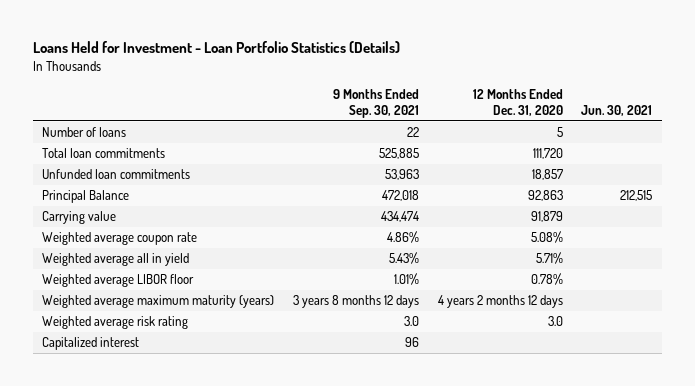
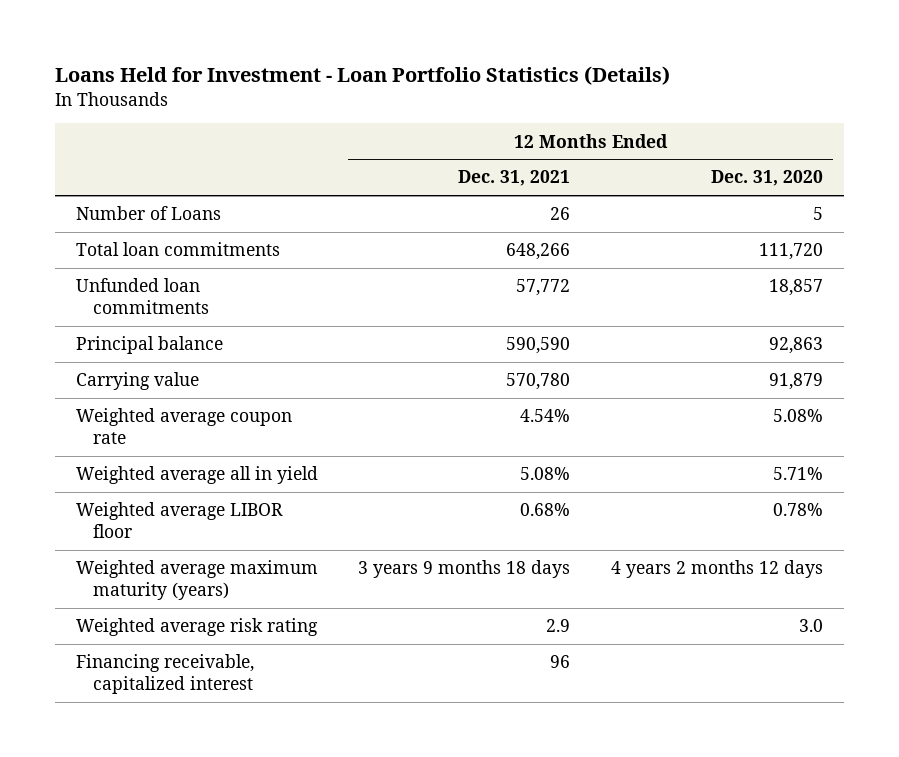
[332,88,419,119] 9 Months Ended Sep. 30, 2021 -> none
[581,105,653,117] Jun. 30, 2021 -> none
none -> [458,170,571,187] Dec. 31, 2021
[42,127,127,138] Number of loans -> [75,206,221,221] Number of Loans
[42,190,130,204] Principal Balance -> [75,336,223,355] Principal balance
[42,337,140,351] Capitalized interest -> [75,654,254,695] Financing receivable, capitalized interest

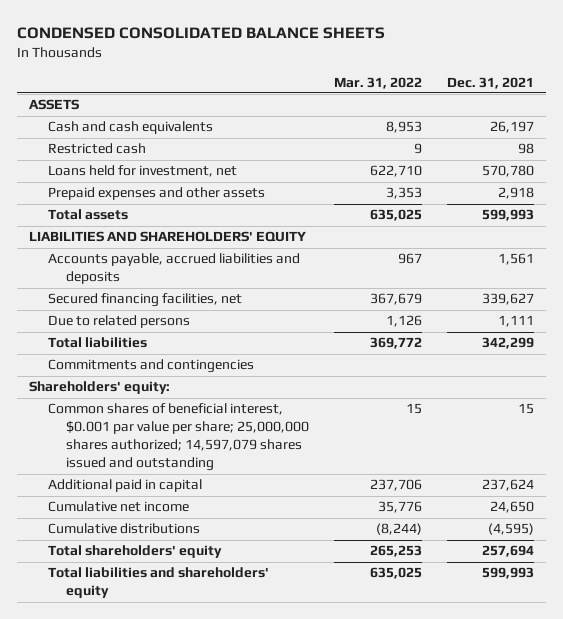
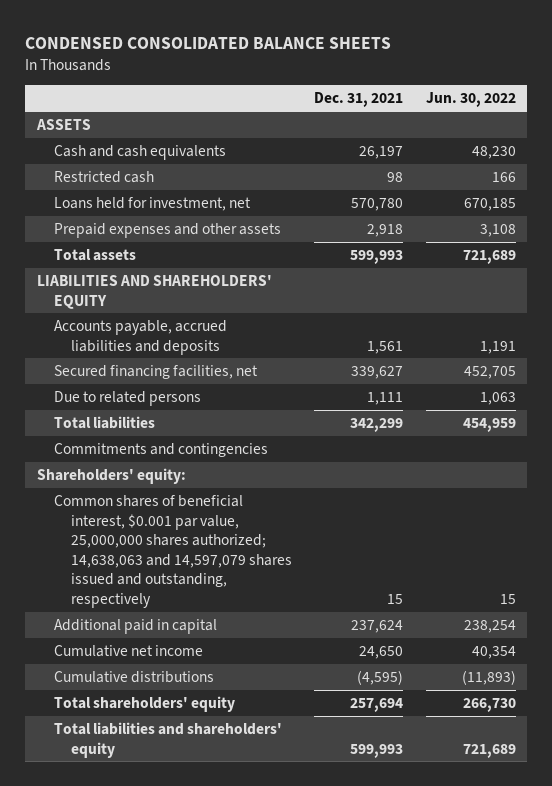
[333,76,422,89] Mar. 31, 2022 -> none
none -> [425,92,516,108] Jun. 30, 2022
[47,403,310,472] Common shares of beneficial interest, $0.001 par value per share; 25,000,000 shares authorized; 14,597,079 shares issued and outstanding -> [53,494,293,609] Common shares of beneficial interest, $0.001 par value, 25,000,000 shares authorized; 14,638,063 and 14,597,079 shares issued and outstanding, respectively

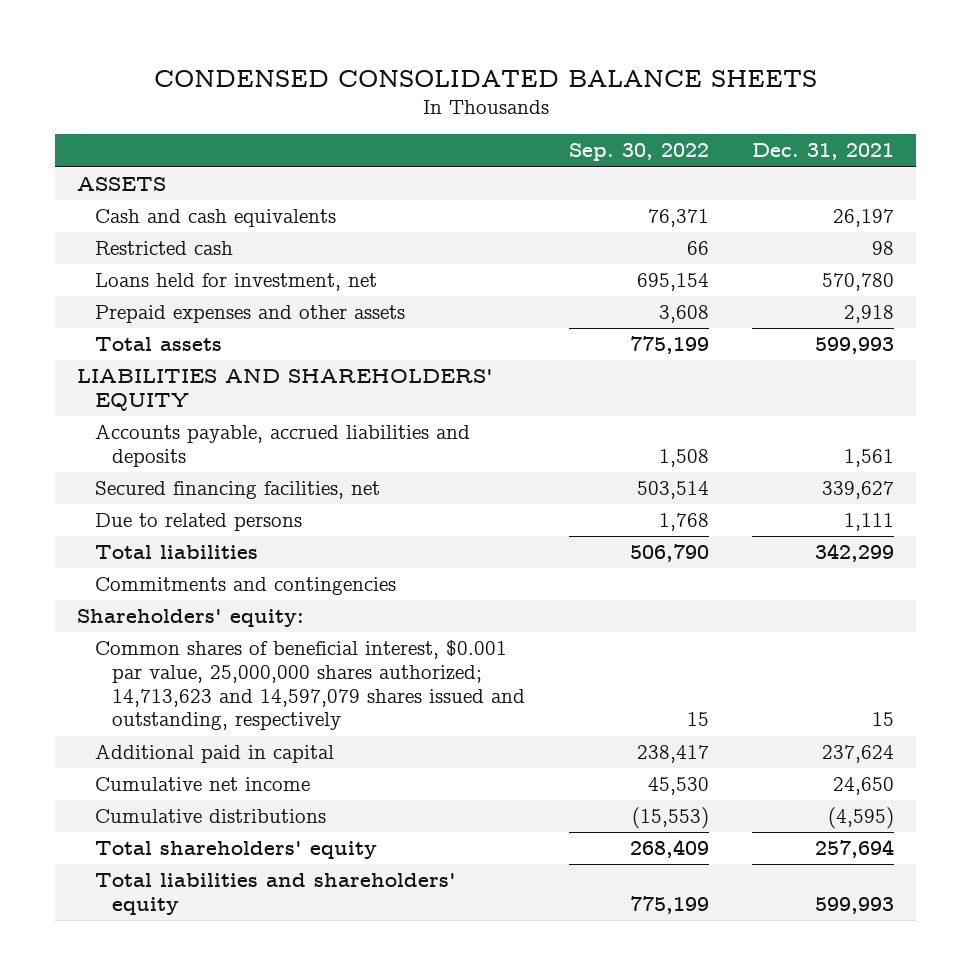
[425,92,516,108] Jun. 30, 2022 -> none
none -> [568,143,709,162] Sep. 30, 2022
[53,494,293,609] Common shares of beneficial interest, $0.001 par value, 25,000,000 shares authorized; 14,638,063 and 14,597,079 shares issued and outstanding, respectively -> [94,640,526,731] Common shares of beneficial interest, $0.001 par value, 25,000,000 shares authorized; 14,713,623 and 14,597,079 shares issued and outstanding, respectively

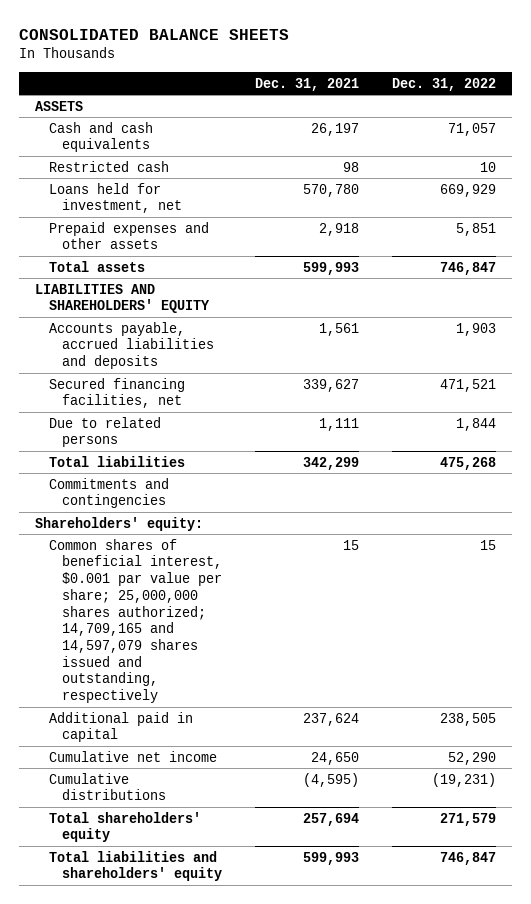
[153,69,817,87] CONDENSED CONSOLIDATED BALANCE SHEETS -> [18,28,289,40] CONSOLIDATED BALANCE SHEETS
[568,143,709,162] Sep. 30, 2022 -> none
none -> [391,77,496,91] Dec. 31, 2022
[94,640,526,731] Common shares of beneficial interest, $0.001 par value, 25,000,000 shares authorized; 14,713,623 and 14,597,079 shares issued and outstanding, respectively -> [48,538,223,704] Common shares of beneficial interest, $0.001 par value per share; 25,000,000 shares authorized; 14,709,165 and 14,597,079 shares issued and outstanding, respectively

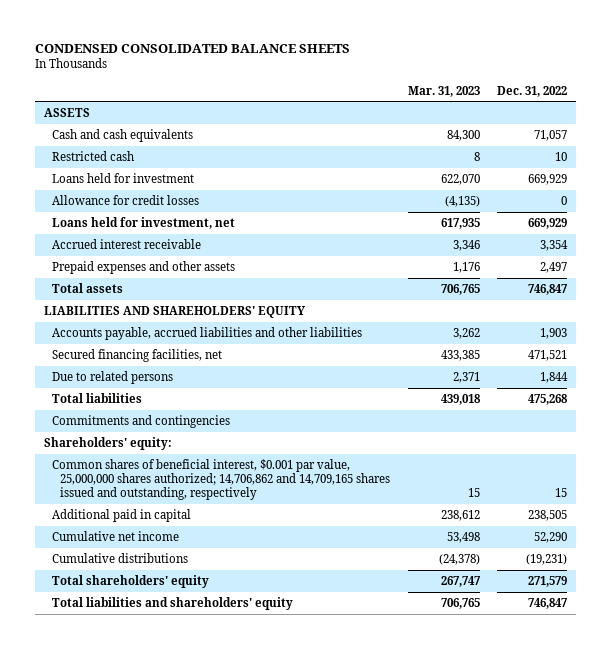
[18,28,289,40] CONSOLIDATED BALANCE SHEETS -> [35,43,351,53] CONDENSED CONSOLIDATED BALANCE SHEETS
[254,77,359,91] Dec. 31, 2021 -> none
none -> [407,85,480,97] Mar. 31, 2023
none -> [51,173,194,184] Loans held for investment
none -> [51,195,199,206] Allowance for credit losses
none -> [51,239,201,250] Accrued interest receivable
[455,222,496,236] 5,851 -> [540,262,568,274] 2,497
[48,321,215,370] Accounts payable, accrued liabilities and deposits -> [51,327,362,341] Accounts payable, accrued liabilities and other liabilities
[48,538,223,704] Common shares of beneficial interest, $0.001 par value per share; 25,000,000 shares authorized; 14,709,165 and 14,597,079 shares issued and outstanding, respectively -> [51,459,390,501] Common shares of beneficial interest, $0.001 par value, 25,000,000 shares authorized; 14,706,862 and 14,709,165 shares issued and outstanding, respectively

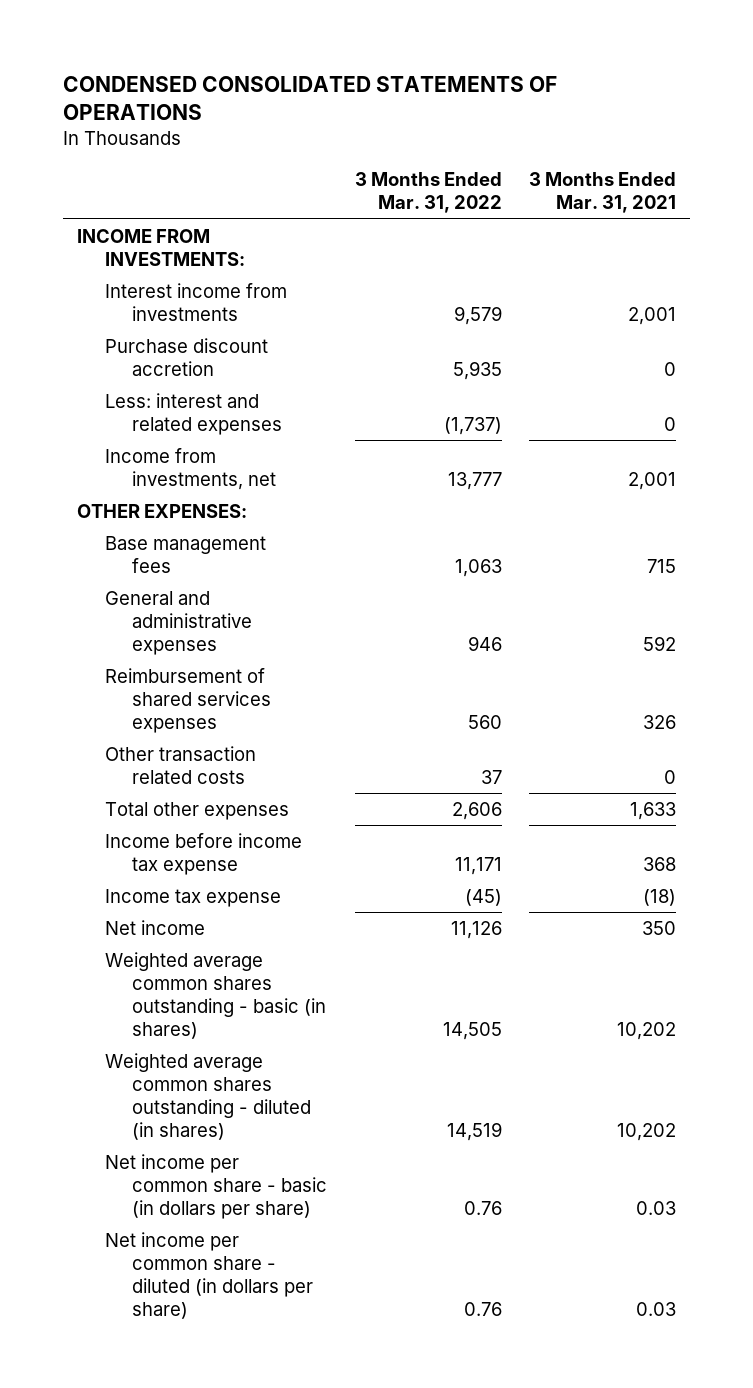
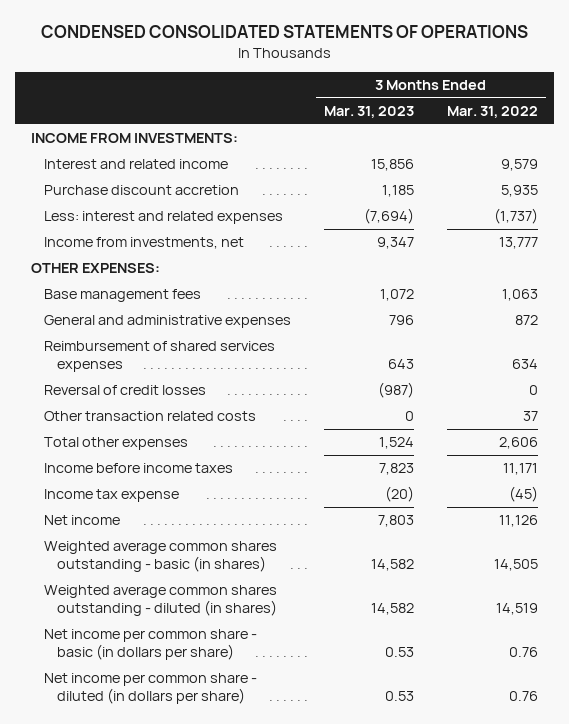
[529,172,677,214] 3 Months Ended Mar. 31, 2021 -> none
none -> [324,106,415,119] Mar. 31, 2023
[104,282,287,321] Interest income from investments -> [44,159,229,170] Interest and related income
[467,635,502,651] 946 -> [514,315,538,326] 872
[467,714,502,729] 560 -> [511,359,538,370] 634
none -> [44,385,207,396] Reversal of credit losses
[104,832,302,875] Income before income tax expense -> [44,463,234,474] Income before income taxes

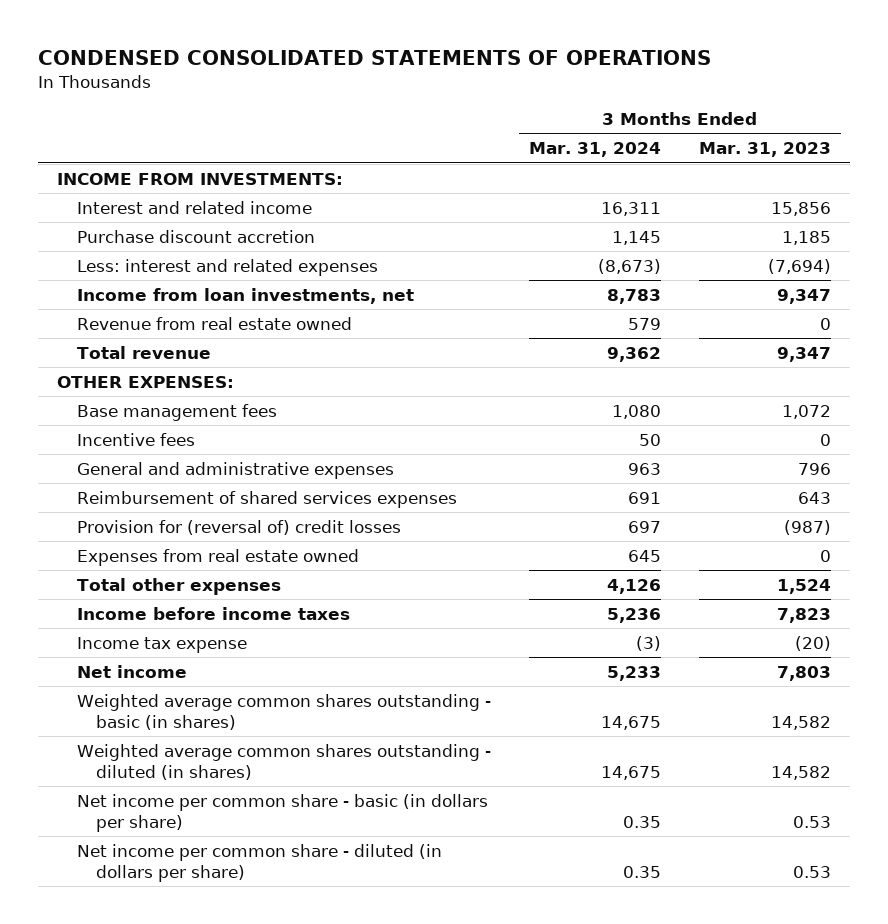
[446,106,538,119] Mar. 31, 2022 -> none
none -> [528,142,661,158] Mar. 31, 2024
[44,237,245,250] Income from investments, net -> [76,287,414,304] Income from loan investments, net
none -> [76,316,352,330] Revenue from real estate owned
none -> [76,345,211,359] Total revenue
none -> [76,432,195,446] Incentive fees
[44,411,257,422] Other transaction related costs -> none
[44,385,207,396] Reversal of credit losses -> [76,519,401,535] Provision for (reversal of) credit losses
none -> [76,548,359,566] Expenses from real estate owned

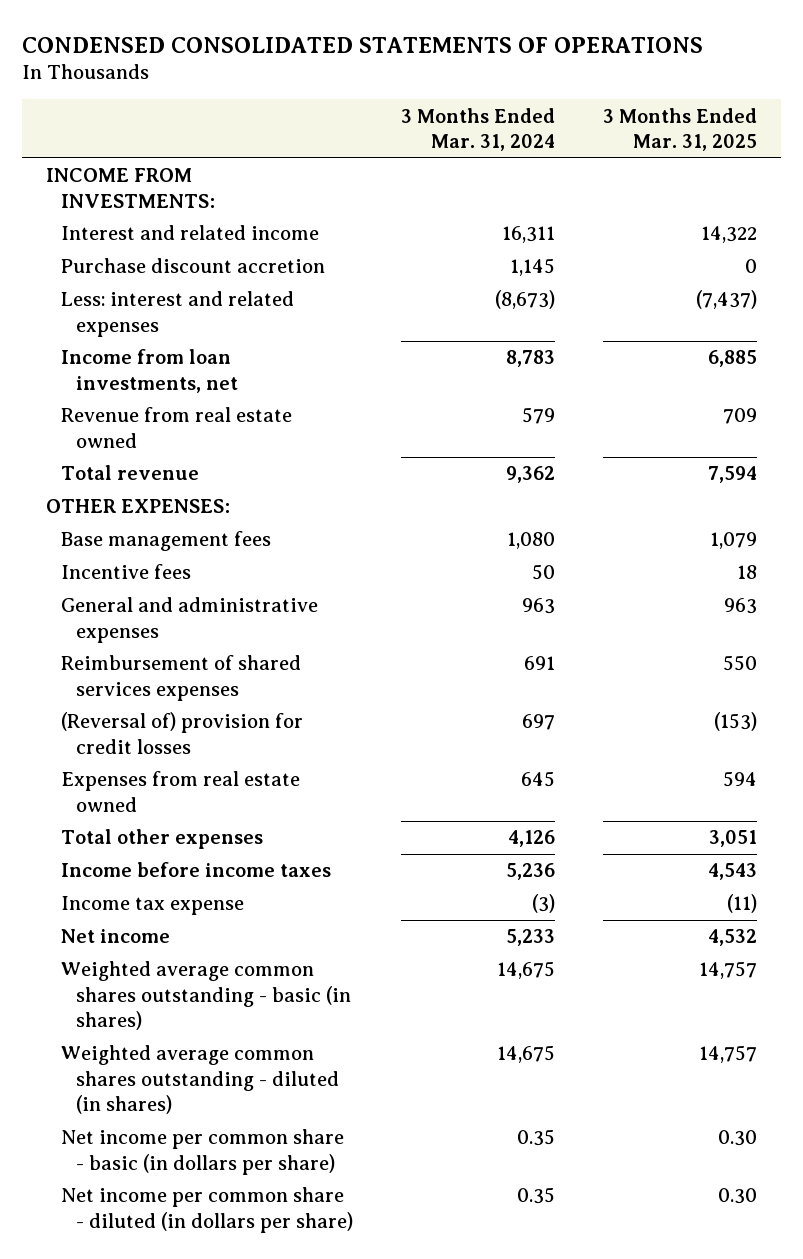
[699,142,832,158] Mar. 31, 2023 -> none
none -> [602,107,757,151] 3 Months Ended Mar. 31, 2025
[76,519,401,535] Provision for (reversal of) credit losses -> [61,712,304,754] (Reversal of) provision for credit losses

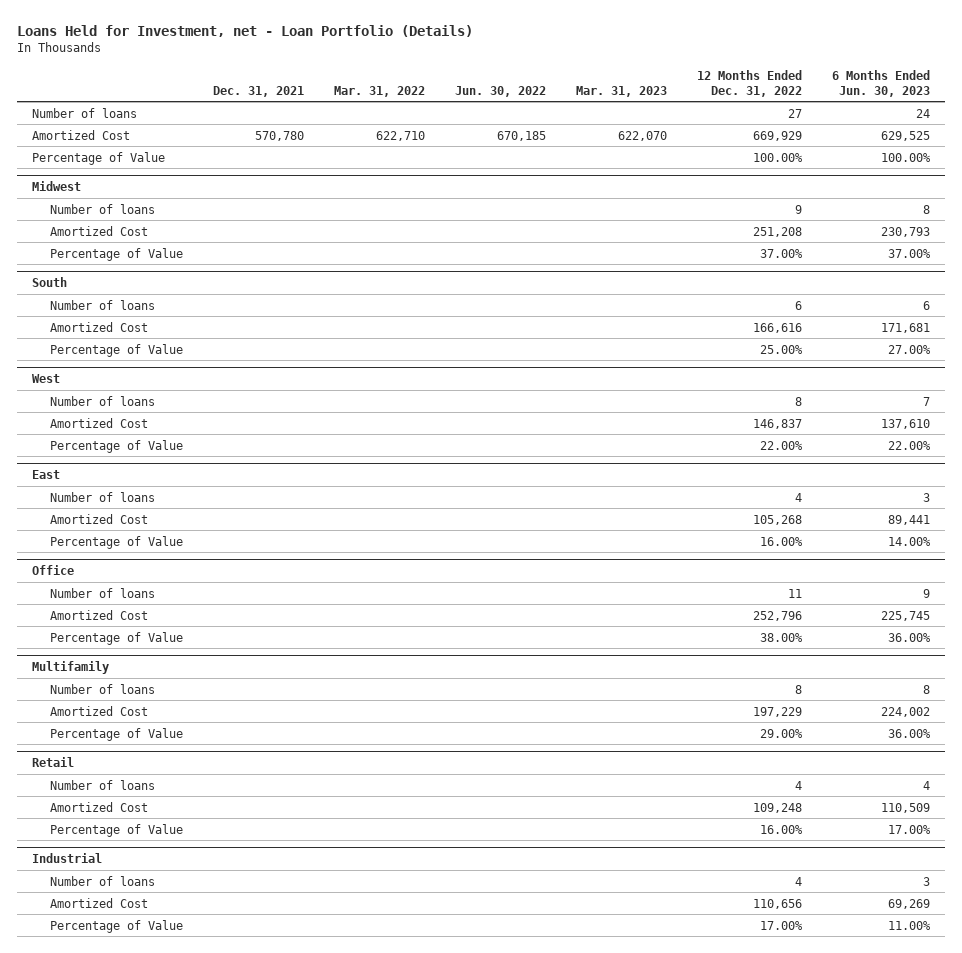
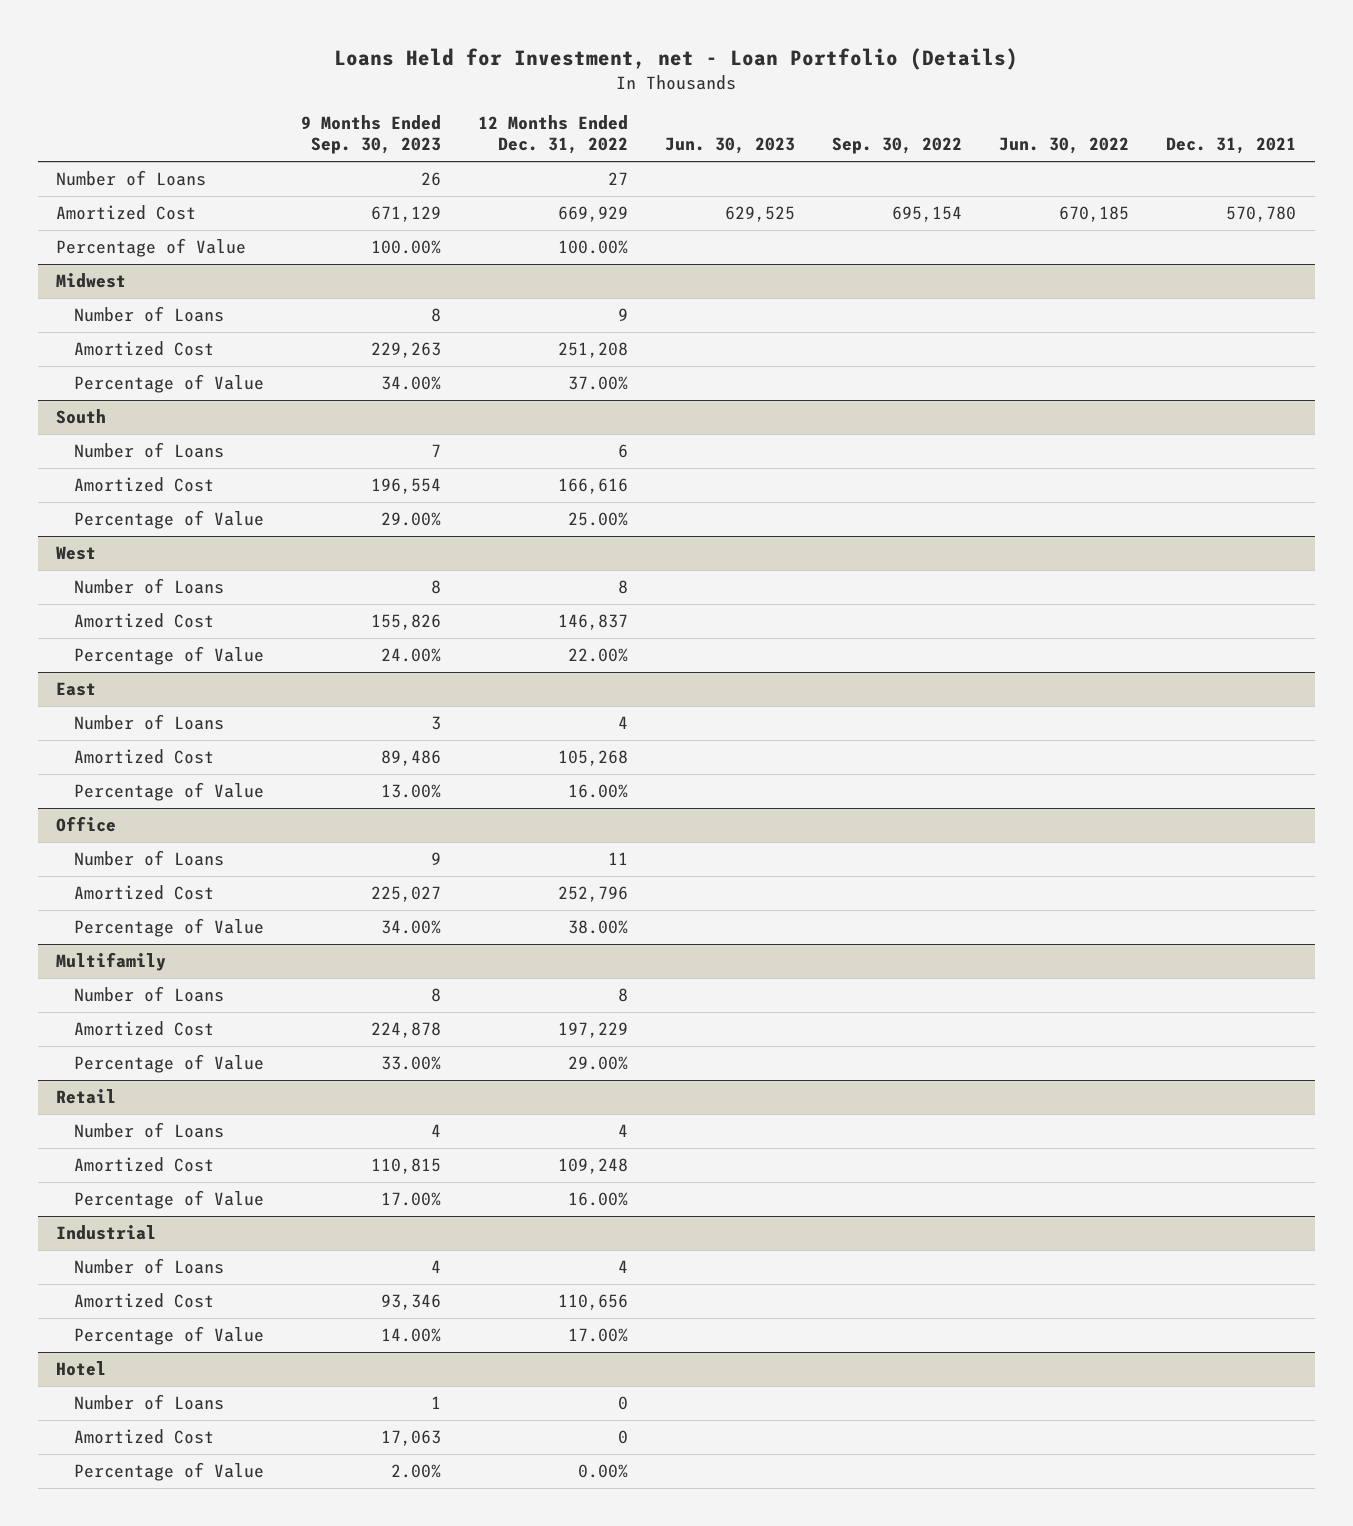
[333,85,425,97] Mar. 31, 2022 -> none
[575,85,667,97] Mar. 31, 2023 -> none
[831,70,930,97] 6 Months Ended Jun. 30, 2023 -> none
none -> [301,115,442,155] 9 Months Ended Sep. 30, 2023
none -> [665,137,796,155] Jun. 30, 2023
none -> [832,137,963,155] Sep. 30, 2022
[32,107,138,118] Number of loans -> [56,169,207,186] Number of Loans
[50,203,156,214] Number of loans -> [74,305,225,322] Number of Loans
[50,299,156,310] Number of loans -> [74,441,225,458] Number of Loans
[50,395,156,406] Number of loans -> [74,577,225,594] Number of Loans
[50,491,156,502] Number of loans -> [74,713,225,730] Number of Loans
[50,587,156,598] Number of loans -> [74,849,225,866] Number of Loans
[50,683,156,694] Number of loans -> [74,985,225,1002] Number of Loans
[50,779,156,790] Number of loans -> [74,1121,225,1138] Number of Loans
[50,875,156,886] Number of loans -> [74,1257,225,1274] Number of Loans
none -> [56,1360,107,1376] Hotel
none -> [74,1393,225,1410] Number of Loans
none -> [74,1428,215,1444] Amortized Cost
none -> [74,1461,265,1481] Percentage of Value

